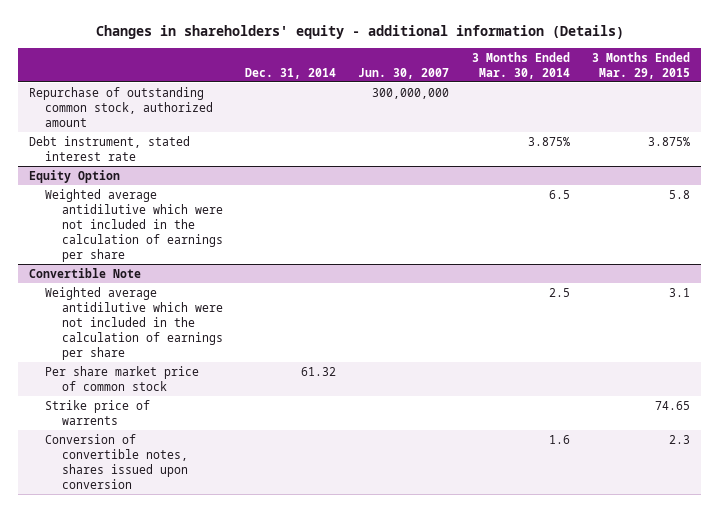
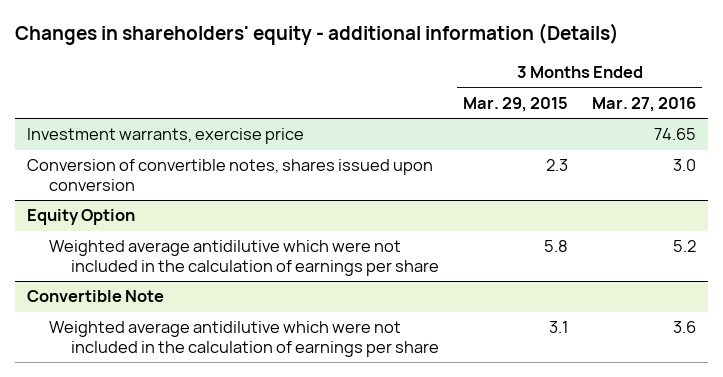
[245,67,337,79] Dec. 31, 2014 -> none
[358,67,450,79] Jun. 30, 2007 -> none
[471,51,570,79] 3 Months Ended Mar. 30, 2014 -> none
none -> [592,96,697,112] Mar. 27, 2016
[29,86,214,127] Repurchase of outstanding common stock, authorized amount -> none
[29,135,191,161] Debt instrument, stated interest rate -> none
none -> [26,128,304,145] Investment warrants, exercise price
none -> [26,159,433,191] Conversion of convertible notes, shares issued upon conversion
[45,365,200,391] Per share market price of common stock -> none
[45,399,151,425] Strike price of warrents -> none
[45,433,188,489] Conversion of convertible notes, shares issued upon conversion -> none

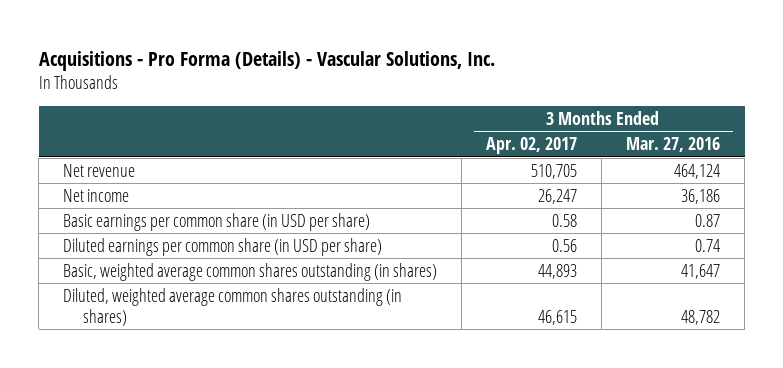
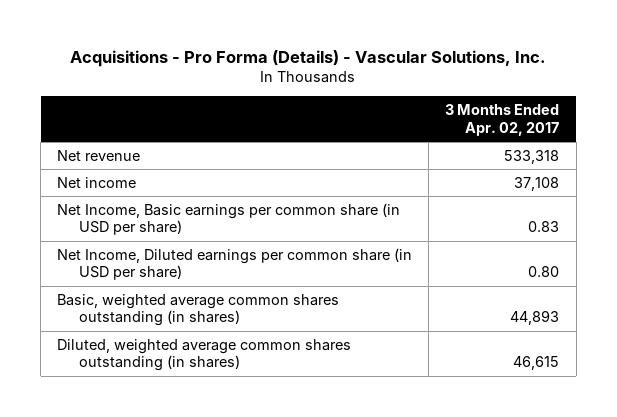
[626,137,721,153] Mar. 27, 2016 -> none
[531,163,578,179] 510,705 -> [504,149,560,164] 533,318
[538,188,578,204] 26,247 -> [514,176,560,191] 37,108
[63,212,371,231] Basic earnings per common share (in USD per share) -> [57,202,401,236] Net Income, Basic earnings per common share (in USD per share)
[552,213,578,227] 0.58 -> [528,221,560,233] 0.83
[63,237,383,256] Diluted earnings per common share (in USD per share) -> [57,247,413,281] Net Income, Diluted earnings per common share (in USD per share)
[552,238,578,252] 0.56 -> [528,266,560,278] 0.80

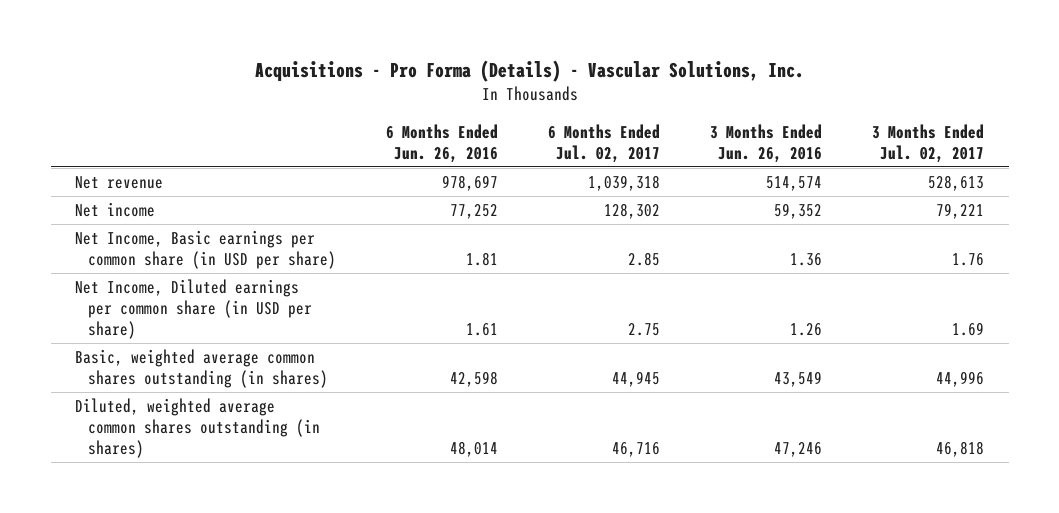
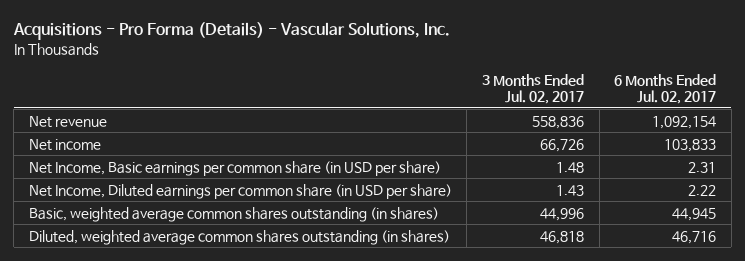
[385,123,498,163] 6 Months Ended Jun. 26, 2016 -> none
[709,123,822,163] 3 Months Ended Jun. 26, 2016 -> none
[587,175,660,192] 1,039,318 -> [652,115,717,129] 1,092,154
[927,175,984,192] 528,613 -> [532,115,585,129] 558,836
[603,203,660,220] 128,302 -> [664,138,717,152] 103,833
[935,203,984,220] 79,221 -> [540,138,585,152] 66,726
[627,251,660,266] 2.85 -> [688,161,717,173] 2.31
[951,252,984,266] 1.76 -> [556,161,585,173] 1.48
[627,322,660,336] 2.75 -> [688,184,717,196] 2.22
[951,321,984,336] 1.69 -> [556,184,585,196] 1.43

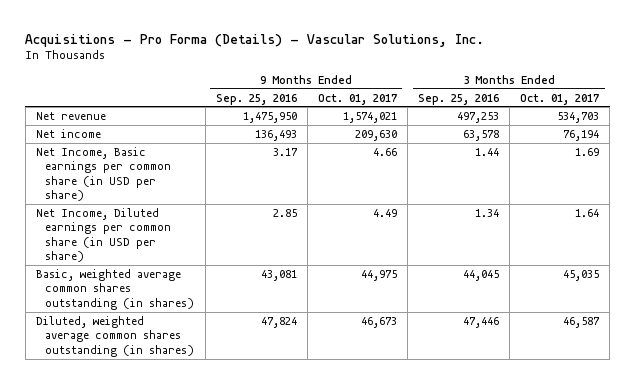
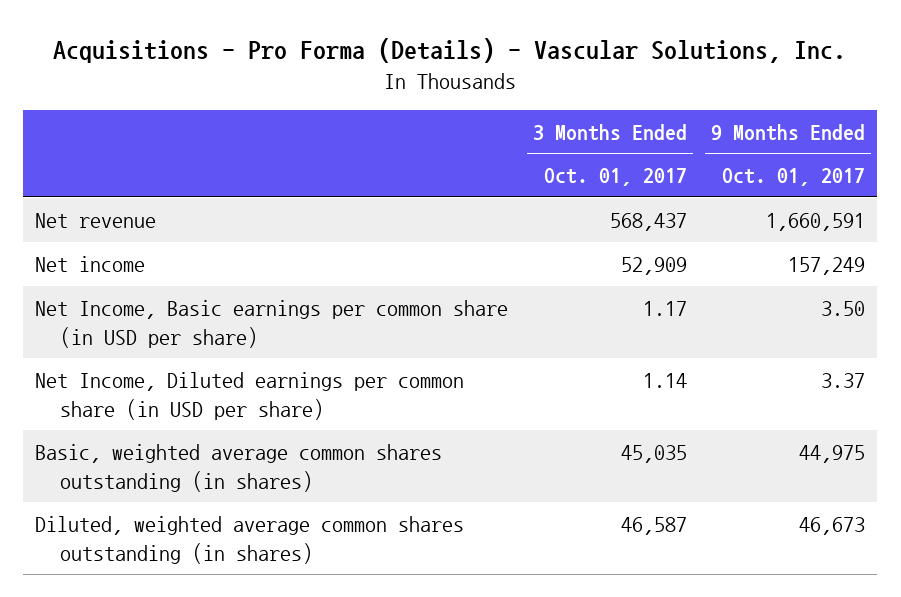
[215,93,297,105] Sep. 25, 2016 -> none
[418,93,500,105] Sep. 25, 2016 -> none
[342,111,397,123] 1,574,021 -> [766,212,866,231] 1,660,591
[557,111,600,123] 534,703 -> [609,212,687,231] 568,437
[354,129,397,141] 209,630 -> [788,256,866,275] 157,249
[563,129,600,141] 76,194 -> [620,256,687,275] 52,909
[372,147,397,156] 4.66 -> [821,300,866,316] 3.50
[575,147,600,156] 1.69 -> [642,300,687,316] 1.17
[372,208,397,217] 4.49 -> [821,372,866,388] 3.37
[575,208,600,217] 1.64 -> [642,372,687,388] 1.14

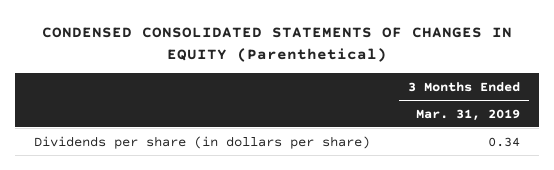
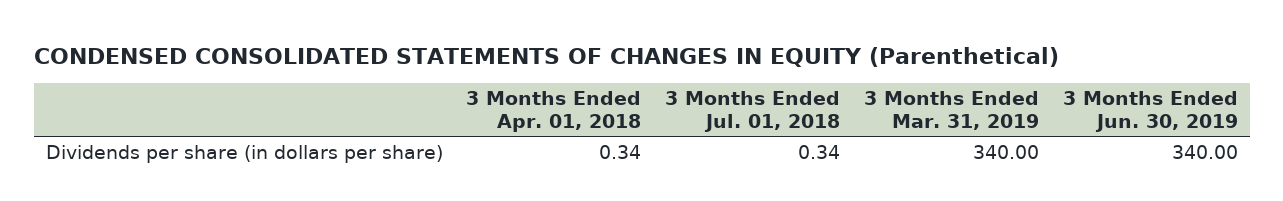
none -> [466,90,642,132] 3 Months Ended Apr. 01, 2018
none -> [665,90,841,132] 3 Months Ended Jul. 01, 2018
none -> [1062,90,1238,132] 3 Months Ended Jun. 30, 2019
[488,136,521,147] 0.34 -> [972,145,1039,160] 340.00

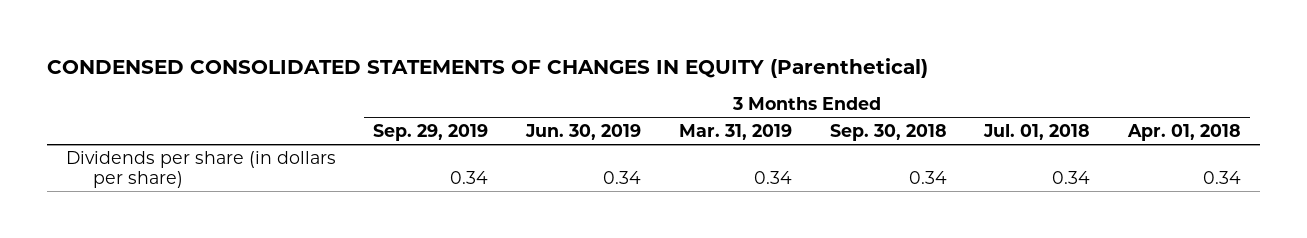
none -> [373,124,489,142] Sep. 29, 2019
none -> [829,124,947,142] Sep. 30, 2018
[972,145,1039,160] 340.00 -> [753,171,792,185] 0.34
[1171,145,1238,160] 340.00 -> [603,171,642,185] 0.34

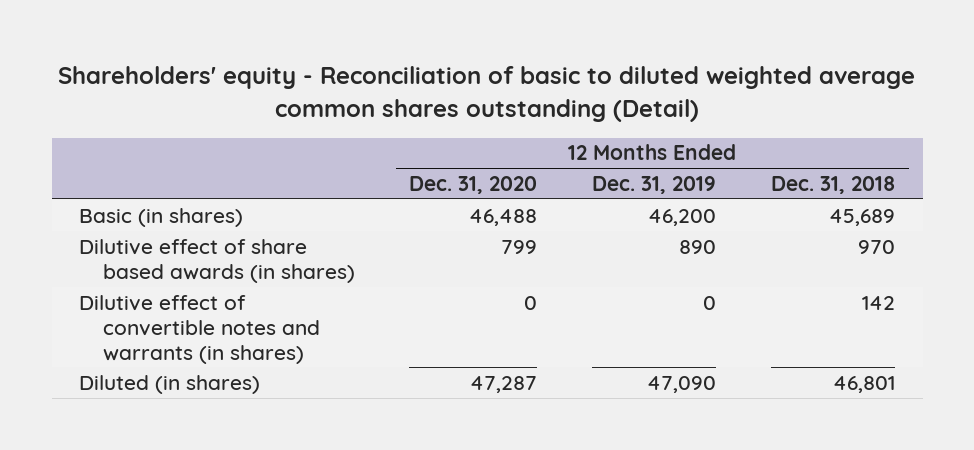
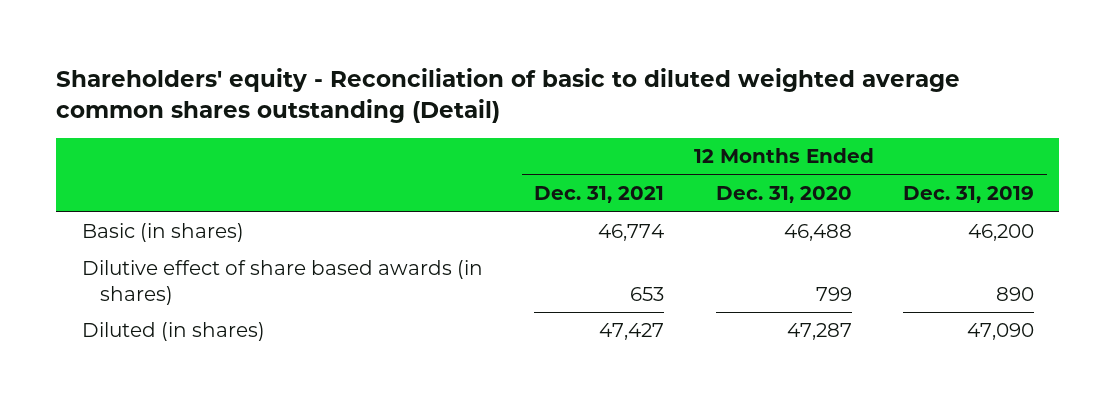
[771,176,896,195] Dec. 31, 2018 -> none
none -> [534,186,665,204] Dec. 31, 2021
[79,294,320,364] Dilutive effect of convertible notes and warrants (in shares) -> none

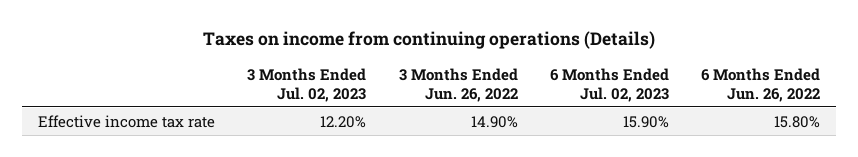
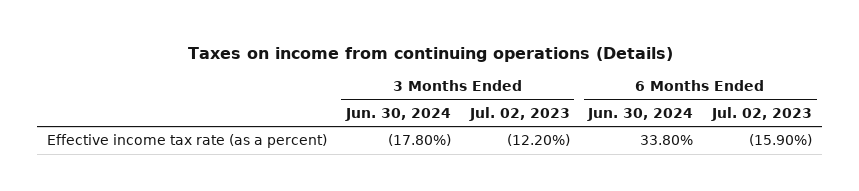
[398,67,518,102] 3 Months Ended Jun. 26, 2022 -> none
[701,67,821,102] 6 Months Ended Jun. 26, 2022 -> none
none -> [344,107,451,121] Jun. 30, 2024
none -> [587,107,694,121] Jun. 30, 2024
[37,114,215,128] Effective income tax rate -> [46,134,327,149] Effective income tax rate (as a percent)
[320,115,367,128] 12.20% -> [506,134,570,147] (12.20%)
[622,115,669,128] 15.90% -> [749,134,813,147] (15.90%)

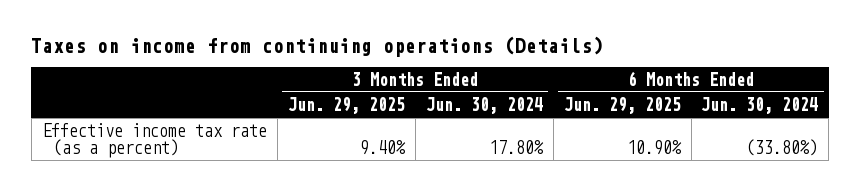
[468,106,570,121] Jul. 02, 2023 -> none
[711,106,813,121] Jul. 02, 2023 -> none
none -> [287,96,405,114] Jun. 29, 2025
none -> [563,96,681,114] Jun. 29, 2025
[387,134,451,147] (17.80%) -> [488,140,544,155] 17.80%
[640,135,694,146] 33.80% -> [746,139,819,157] (33.80%)

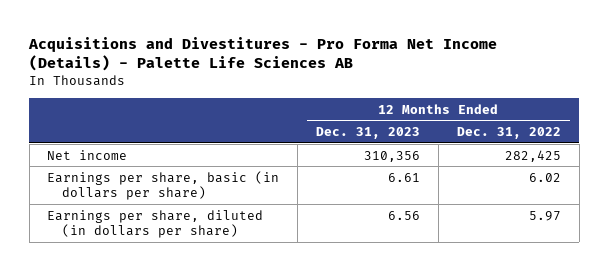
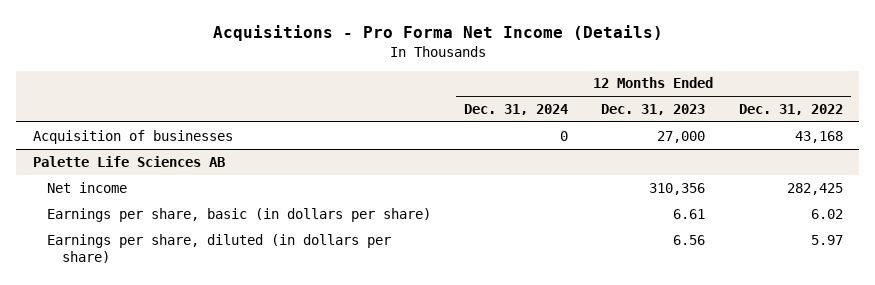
[28,36,498,72] Acquisitions and Divestitures - Pro Forma Net Income (Details) - Palette Life Sciences AB -> [212,24,663,41] Acquisitions - Pro Forma Net Income (Details)
none -> [464,104,569,116] Dec. 31, 2024
none -> [32,129,233,144] Acquisition of businesses
none -> [32,155,225,167] Palette Life Sciences AB

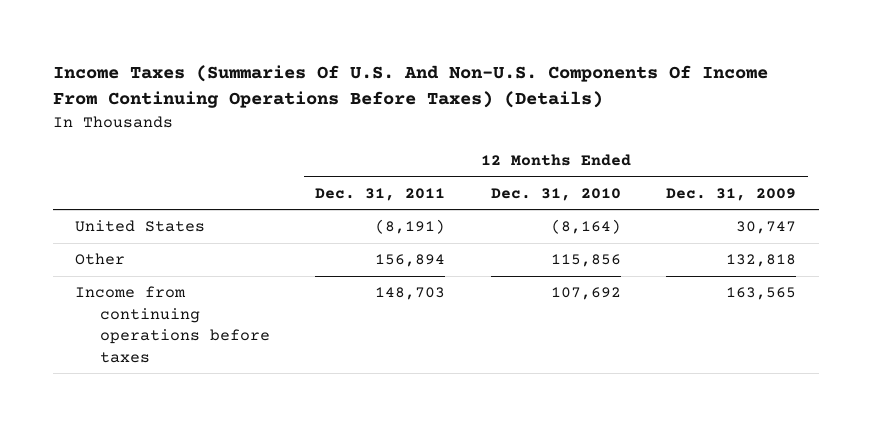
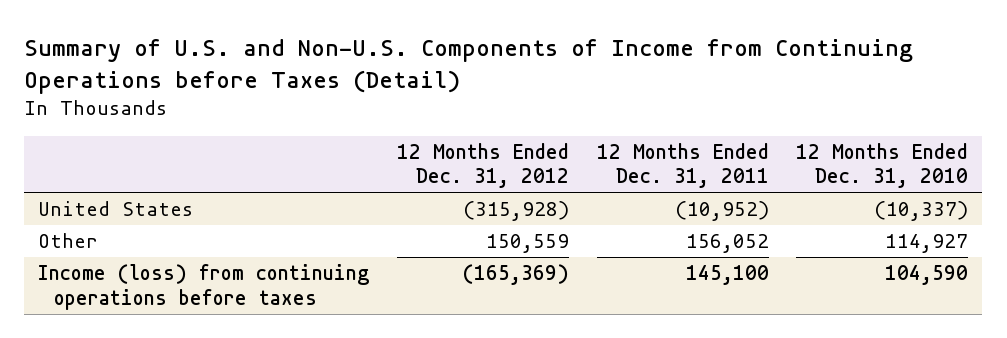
[52,65,768,109] Income Taxes (Summaries Of U.S. And Non-U.S. Components Of Income From Continuing Operations Before Taxes) (Details) -> [24,39,914,94] Summary of U.S. and Non-U.S. Components of Income from Continuing Operations before Taxes (Detail)
[666,187,797,201] Dec. 31, 2009 -> none
none -> [396,142,569,189] 12 Months Ended Dec. 31, 2012
[375,219,446,235] (8,191) -> [674,201,769,222] (10,952)
[550,219,621,235] (8,164) -> [874,201,969,222] (10,337)
[375,254,446,268] 156,894 -> [685,234,769,254] 156,052
[550,254,621,268] 115,856 -> [885,234,969,254] 114,927
[75,286,270,363] Income from continuing operations before taxes -> [38,264,370,310] Income (loss) from continuing operations before taxes
[375,287,446,301] 148,703 -> [685,265,769,286] 145,100
[550,287,621,301] 107,692 -> [885,265,969,286] 104,590

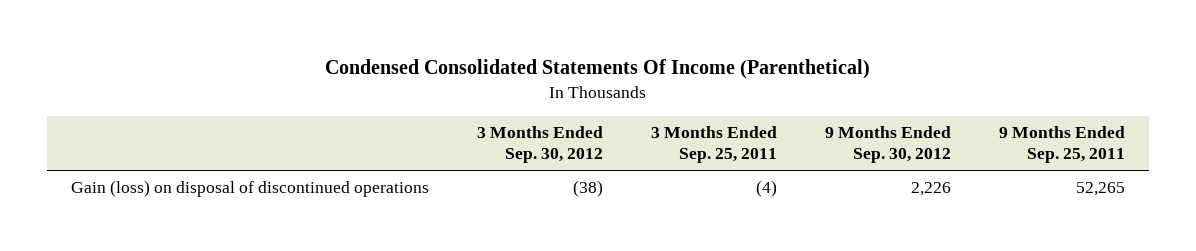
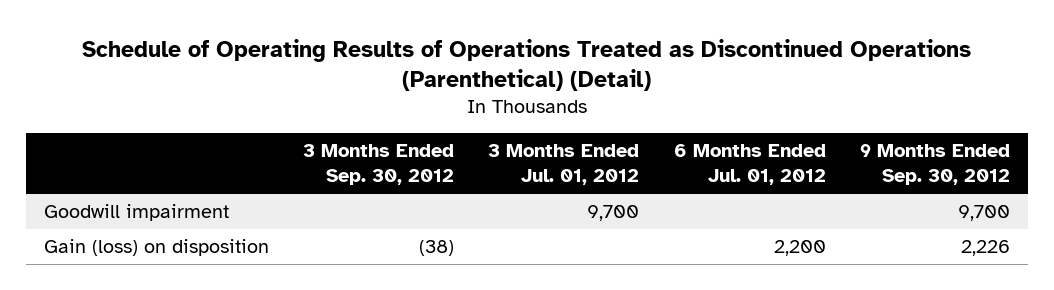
[324,59,870,80] Condensed Consolidated Statements Of Income (Parenthetical) -> [81,38,971,91] Schedule of Operating Results of Operations Treated as Discontinued Operations (Parenthetical) (Detail)
[650,125,777,164] 3 Months Ended Sep. 25, 2011 -> none
[998,125,1125,164] 9 Months Ended Sep. 25, 2011 -> none
none -> [488,143,640,186] 3 Months Ended Jul. 01, 2012
none -> [673,143,826,186] 6 Months Ended Jul. 01, 2012
none -> [43,204,229,222] Goodwill impairment
[71,180,430,198] Gain (loss) on disposal of discontinued operations -> [43,239,269,257] Gain (loss) on disposition

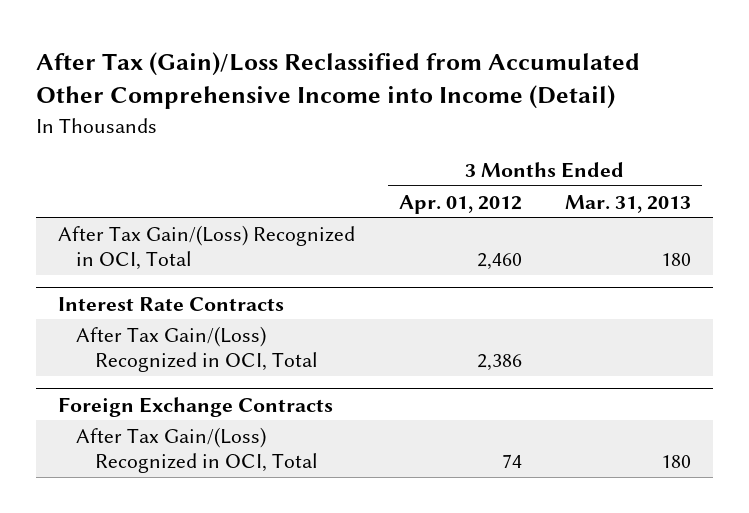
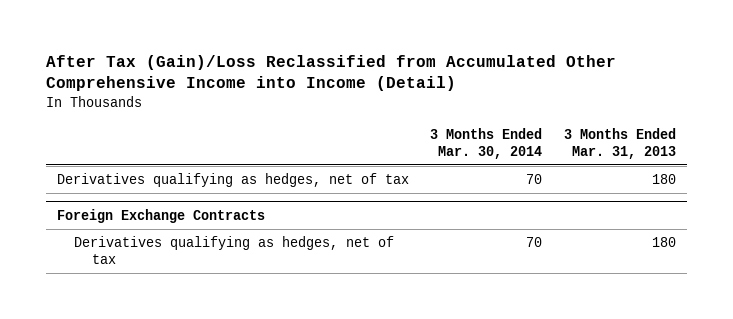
[398,194,522,214] Apr. 01, 2012 -> none
none -> [430,127,543,159] 3 Months Ended Mar. 30, 2014
[57,296,284,311] Interest Rate Contracts -> none
[76,325,318,373] After Tax Gain/(Loss) Recognized in OCI, Total -> none
[57,224,355,271] After Tax Gain/(Loss) Recognized in OCI, Total -> [56,173,409,188] Derivatives qualifying as hedges, net of tax
[76,426,318,474] After Tax Gain/(Loss) Recognized in OCI, Total -> [74,236,395,265] Derivatives qualifying as hedges, net of tax

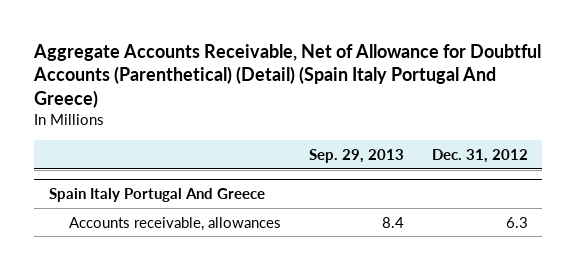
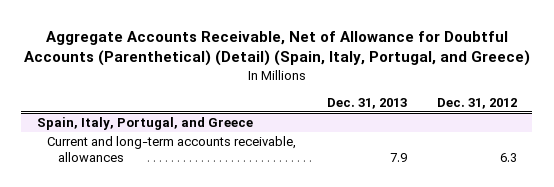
[33,43,542,108] Aggregate Accounts Receivable, Net of Allowance for Doubtful Accounts (Parenthetical) (Detail) (Spain Italy Portugal And Greece) -> [23,30,530,67] Aggregate Accounts Receivable, Net of Allowance for Doubtful Accounts (Parenthetical) (Detail) (Spain, Italy, Portugal, and Greece)
[308,148,404,163] Sep. 29, 2013 -> none
none -> [326,97,407,109] Dec. 31, 2013
[48,188,265,203] Spain Italy Portugal And Greece -> [36,117,253,131] Spain, Italy, Portugal, and Greece
[68,216,281,231] Accounts receivable, allowances -> [47,136,297,162] Current and long-term accounts receivable, allowances

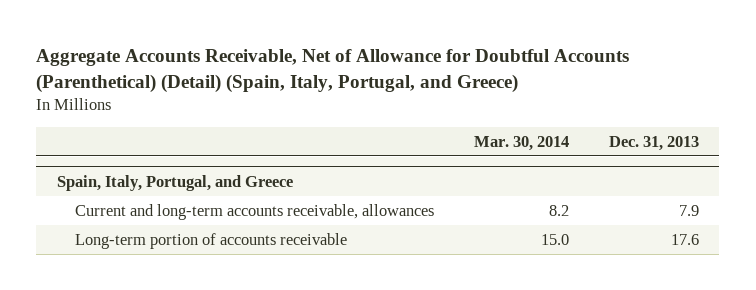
[437,97,518,109] Dec. 31, 2012 -> none
none -> [474,135,570,151] Mar. 30, 2014
none -> [74,232,347,249] Long-term portion of accounts receivable

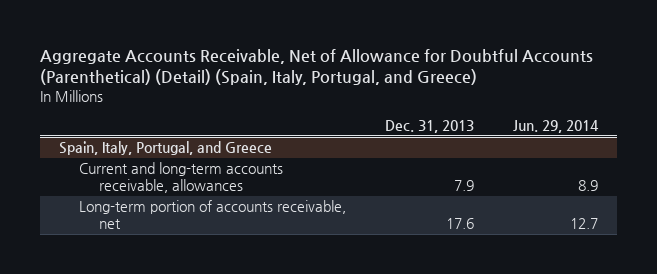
[474,135,570,151] Mar. 30, 2014 -> none
none -> [512,120,599,134] Jun. 29, 2014
[74,232,347,249] Long-term portion of accounts receivable -> [79,200,347,230] Long-term portion of accounts receivable, net

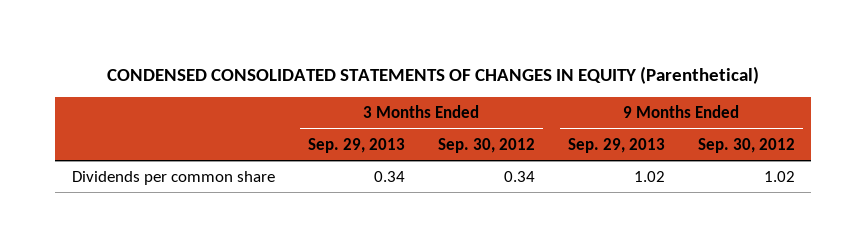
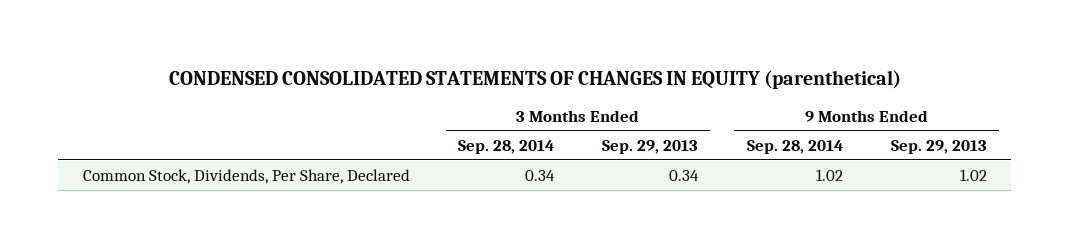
[107,65,760,84] CONDENSED CONSOLIDATED STATEMENTS OF CHANGES IN EQUITY (Parenthetical) -> [168,69,901,89] CONDENSED CONSOLIDATED STATEMENTS OF CHANGES IN EQUITY (parenthetical)
[437,137,535,153] Sep. 30, 2012 -> none
[697,137,795,153] Sep. 30, 2012 -> none
none -> [457,139,554,154] Sep. 28, 2014
none -> [746,139,843,154] Sep. 28, 2014
[71,171,275,186] Dividends per common share -> [82,169,410,185] Common Stock, Dividends, Per Share, Declared

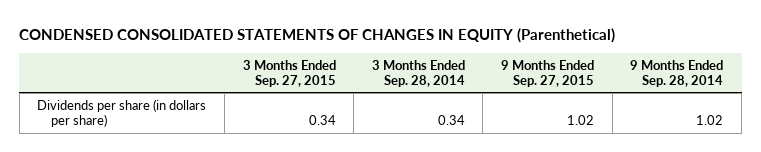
[168,69,901,89] CONDENSED CONSOLIDATED STATEMENTS OF CHANGES IN EQUITY (parenthetical) -> [19,27,616,43] CONDENSED CONSOLIDATED STATEMENTS OF CHANGES IN EQUITY (Parenthetical)
[602,139,699,154] Sep. 29, 2013 -> none
[890,139,987,154] Sep. 29, 2013 -> none
none -> [242,59,336,87] 3 Months Ended Sep. 27, 2015
none -> [501,59,595,87] 9 Months Ended Sep. 27, 2015
[82,169,410,185] Common Stock, Dividends, Per Share, Declared -> [37,98,207,128] Dividends per share (in dollars per share)

